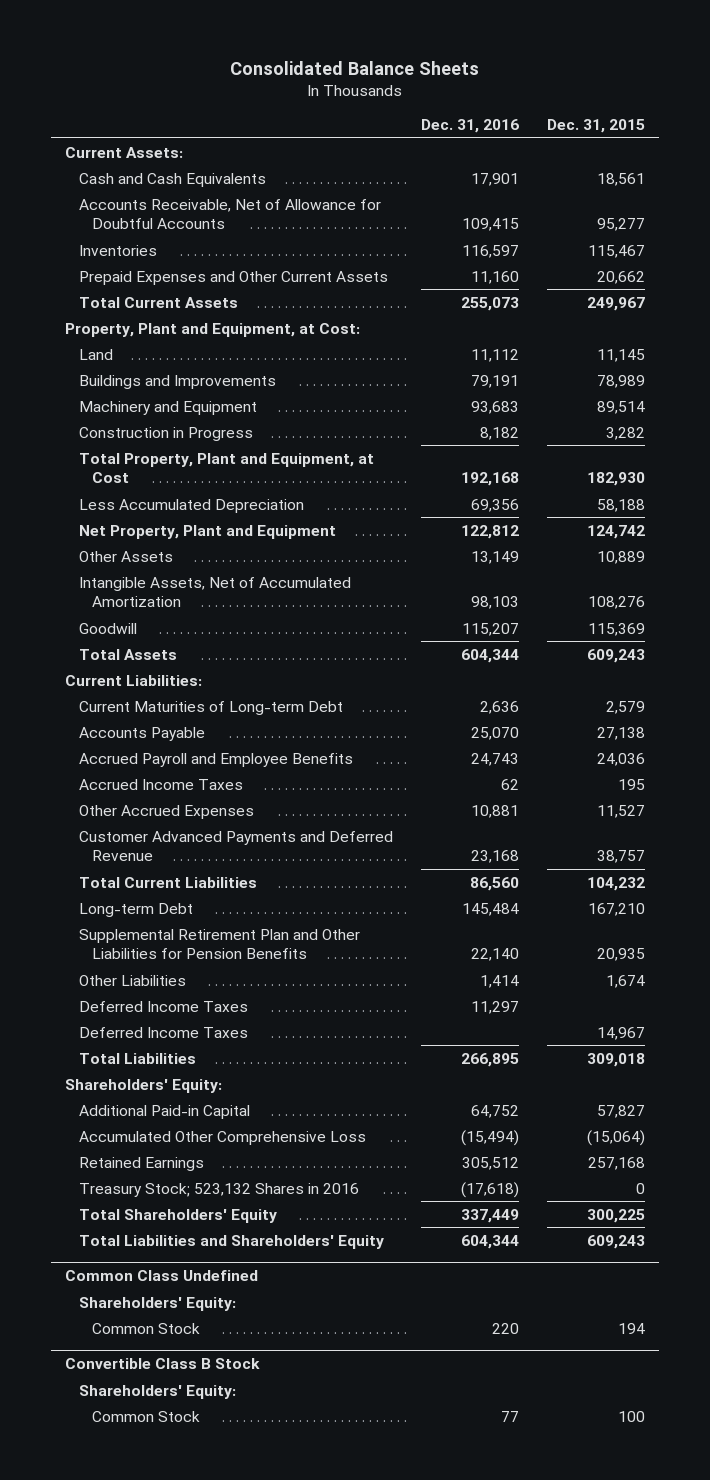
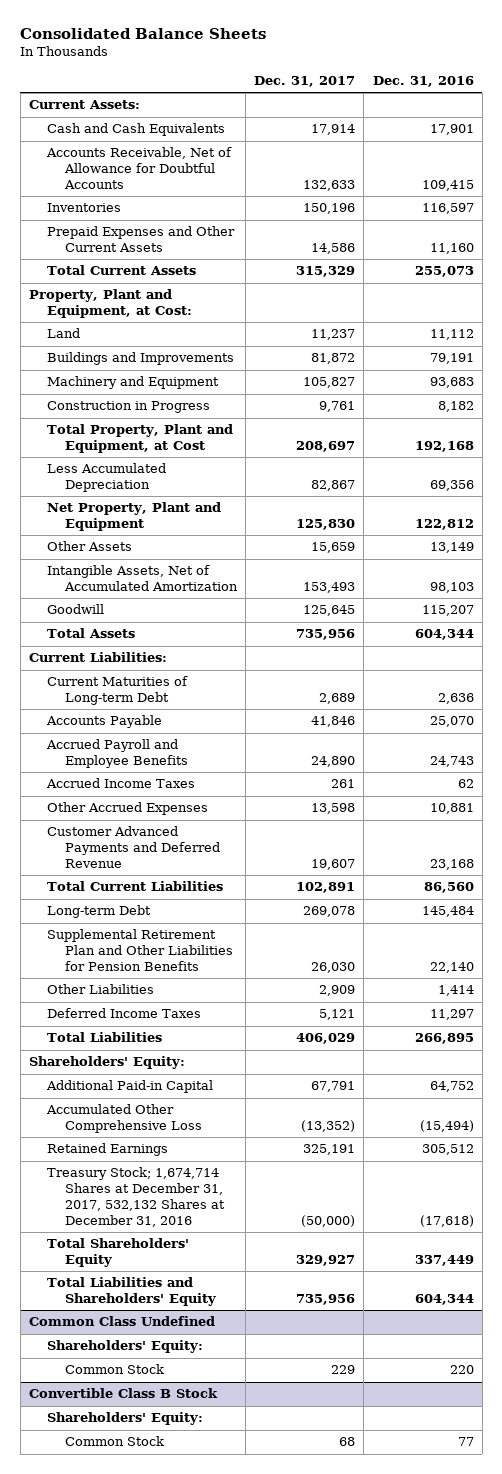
[546,119,645,134] Dec. 31, 2015 -> none
none -> [254,75,356,87] Dec. 31, 2017
[78,1026,248,1038] Deferred Income Taxes -> none
[78,1182,359,1197] Treasury Stock; 523,132 Shares in 2016 -> [46,1167,225,1227] Treasury Stock; 1,674,714 Shares at December 31, 2017, 532,132 Shares at December 31, 2016

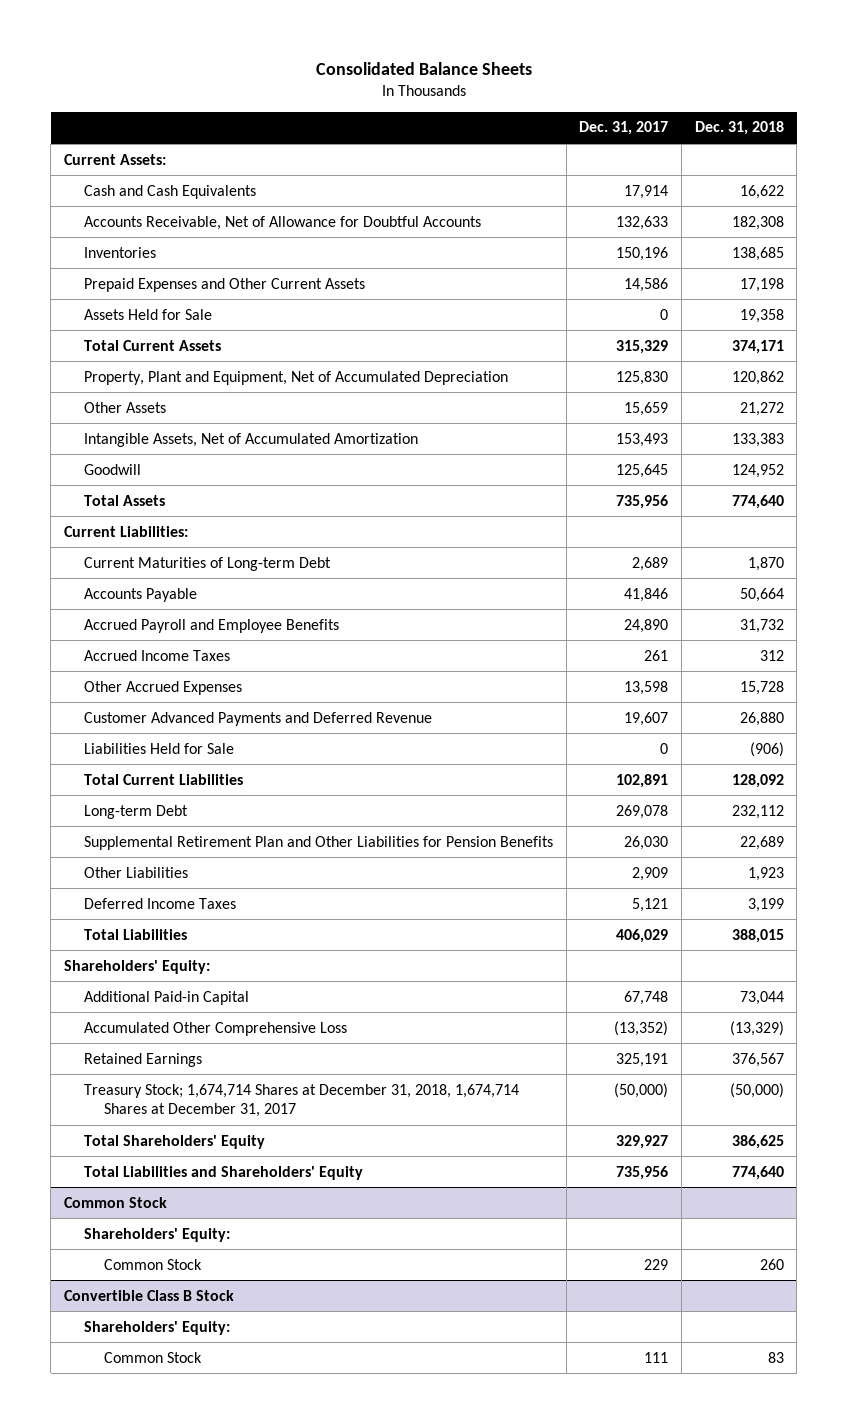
[372,75,474,87] Dec. 31, 2016 -> none
none -> [694,121,784,136] Dec. 31, 2018
none -> [84,308,213,320] Assets Held for Sale
[28,289,192,319] Property, Plant and Equipment, at Cost: -> none
[46,328,80,339] Land -> none
[46,352,234,366] Buildings and Improvements -> none
[46,376,219,390] Machinery and Equipment -> none
[46,401,210,414] Construction in Progress -> none
[46,424,233,454] Total Property, Plant and Equipment, at Cost -> none
[46,463,166,493] Less Accumulated Depreciation -> none
[46,502,221,532] Net Property, Plant and Equipment -> [84,370,509,385] Property, Plant and Equipment, Net of Accumulated Depreciation
none -> [84,742,235,754] Liabilities Held for Sale
[311,1081,356,1093] 67,791 -> [624,990,669,1005] 67,748
[46,1167,225,1227] Treasury Stock; 1,674,714 Shares at December 31, 2017, 532,132 Shares at December 31, 2016 -> [84,1083,520,1117] Treasury Stock; 1,674,714 Shares at December 31, 2018, 1,674,714 Shares at December 31, 2017
[28,1316,215,1327] Common Class Undefined -> [63,1196,167,1208] Common Stock
[339,1437,356,1447] 68 -> [644,1351,669,1363] 111

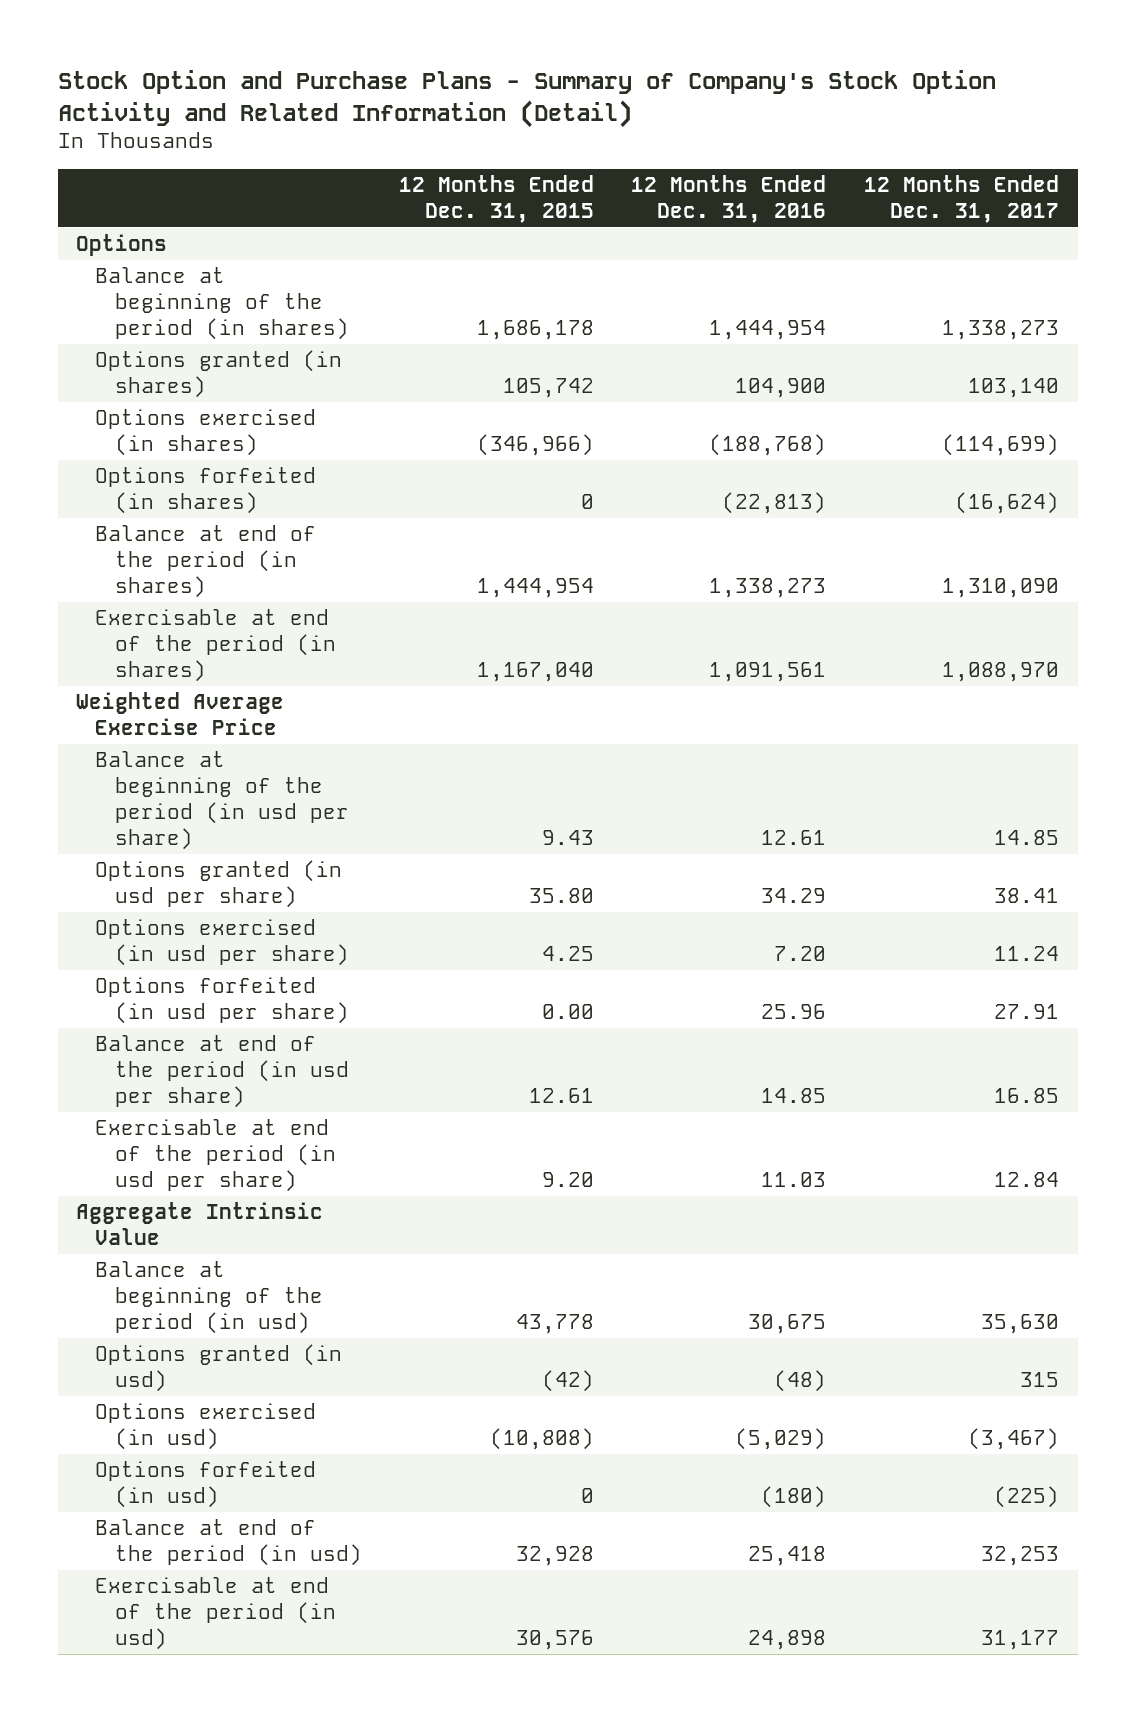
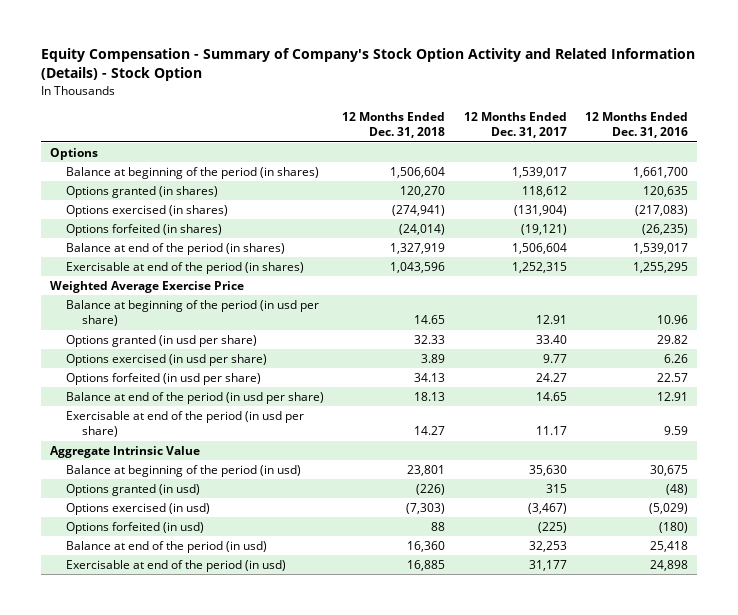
[57,70,996,128] Stock Option and Purchase Plans - Summary of Company's Stock Option Activity and Related Information (Detail) -> [40,48,695,82] Equity Compensation - Summary of Company's Stock Option Activity and Related Information (Details) - Stock Option
[399,174,595,223] 12 Months Ended Dec. 31, 2015 -> none
none -> [342,112,446,139] 12 Months Ended Dec. 31, 2018
[709,320,827,341] 1,444,954 -> [632,167,688,179] 1,661,700
[941,320,1059,341] 1,338,273 -> [511,167,567,179] 1,539,017
[735,378,827,399] 104,900 -> [642,186,688,198] 120,635
[967,378,1059,399] 103,140 -> [521,186,567,198] 118,612
[709,434,827,457] (188,768) -> [634,205,688,217] (217,083)
[941,434,1059,457] (114,699) -> [513,205,567,217] (131,904)
[722,492,827,515] (22,813) -> [641,224,688,236] (26,235)
[954,492,1059,515] (16,624) -> [520,224,567,236] (19,121)
[709,578,827,599] 1,338,273 -> [632,243,688,255] 1,539,017
[941,578,1059,599] 1,310,090 -> [511,243,567,255] 1,506,604
[709,662,827,683] 1,091,561 -> [632,262,688,274] 1,255,295
[941,662,1059,683] 1,088,970 -> [511,262,567,274] 1,252,315
[761,830,827,846] 12.61 -> [656,315,688,325] 10.96
[993,830,1059,846] 14.85 -> [535,315,567,325] 12.91
[761,888,827,904] 34.29 -> [656,335,688,345] 29.82
[993,888,1059,904] 38.41 -> [535,335,567,345] 33.40
[774,946,827,962] 7.20 -> [663,354,688,364] 6.26
[993,946,1059,962] 11.24 -> [542,354,567,364] 9.77
[761,1004,827,1020] 25.96 -> [656,373,688,383] 22.57
[993,1004,1059,1020] 27.91 -> [535,373,567,383] 24.27
[761,1088,827,1104] 14.85 -> [656,392,688,402] 12.91
[993,1088,1059,1104] 16.85 -> [535,392,567,402] 14.65
[761,1172,827,1188] 11.03 -> [663,426,688,436] 9.59
[993,1172,1059,1188] 12.84 -> [535,426,567,436] 11.17

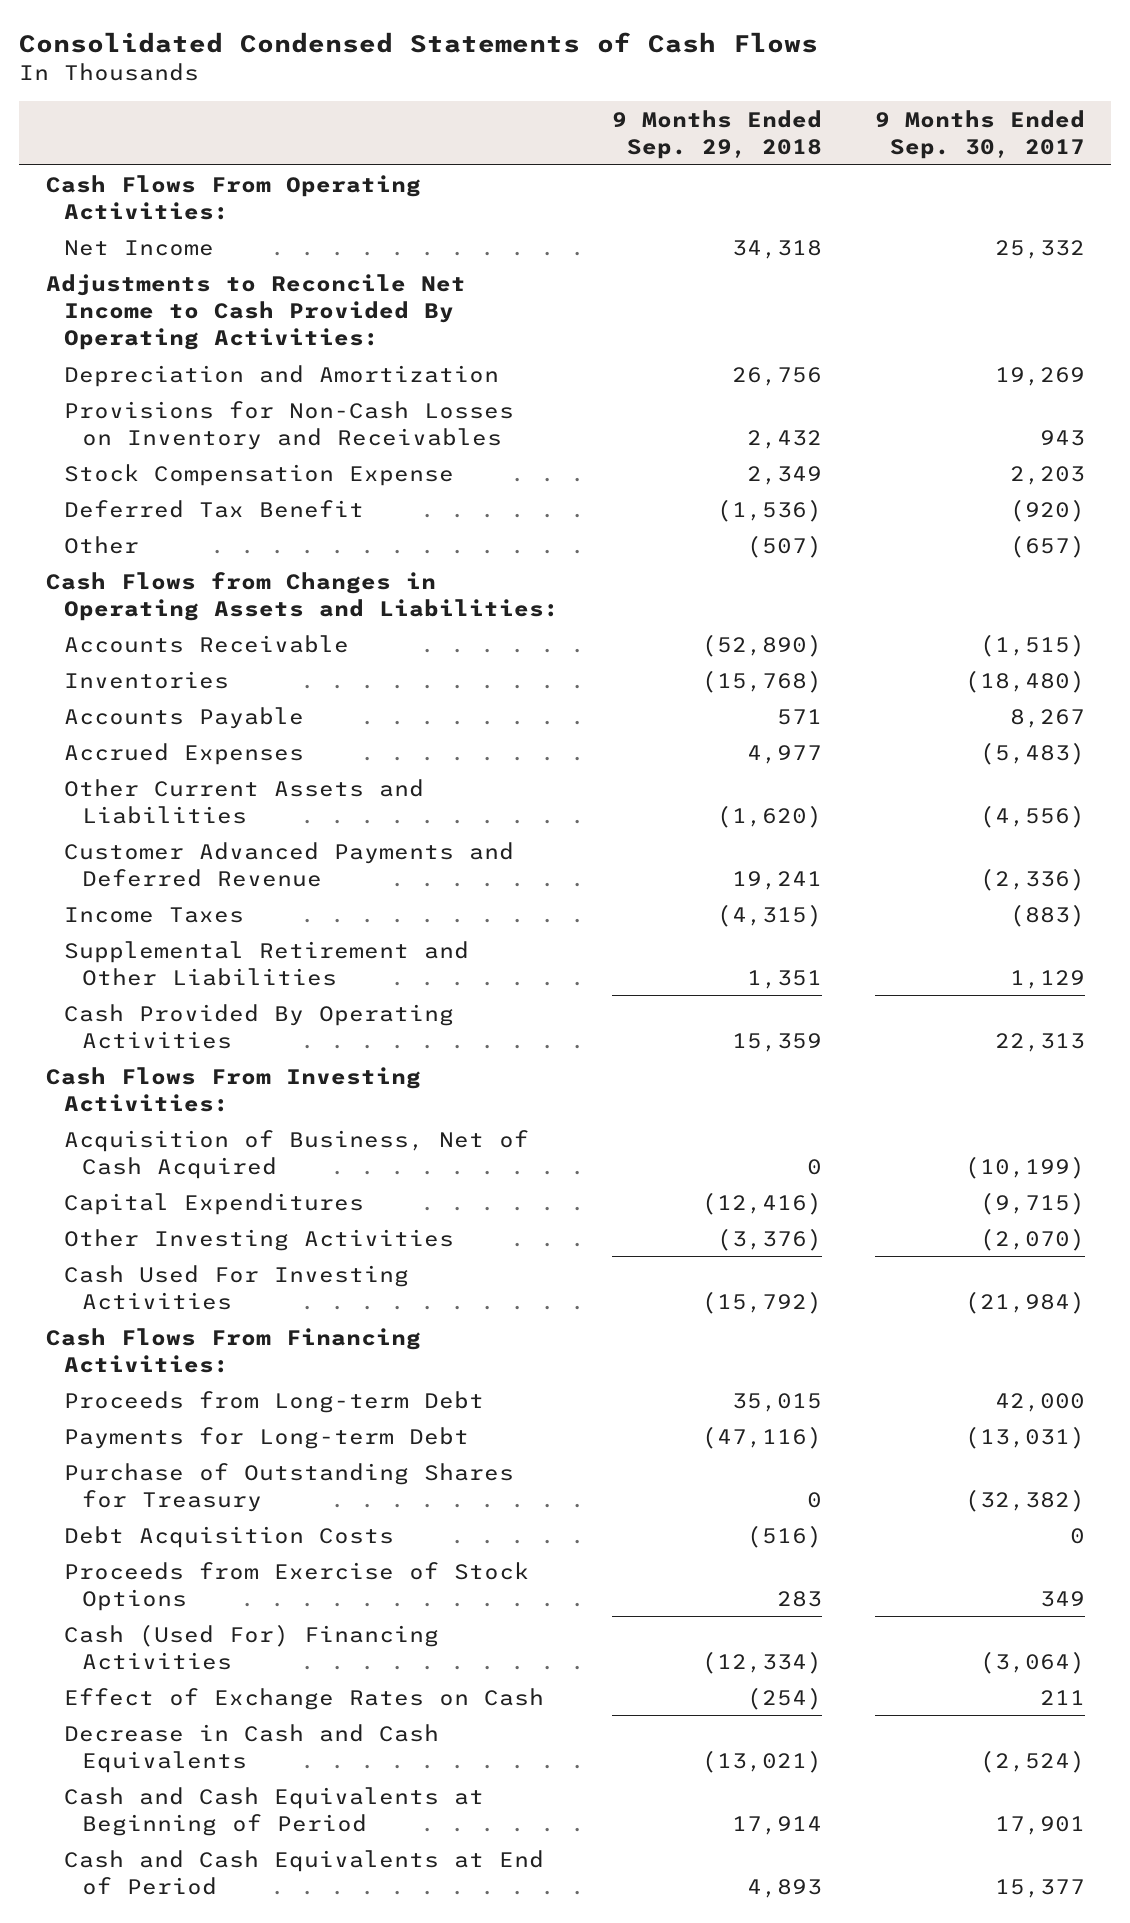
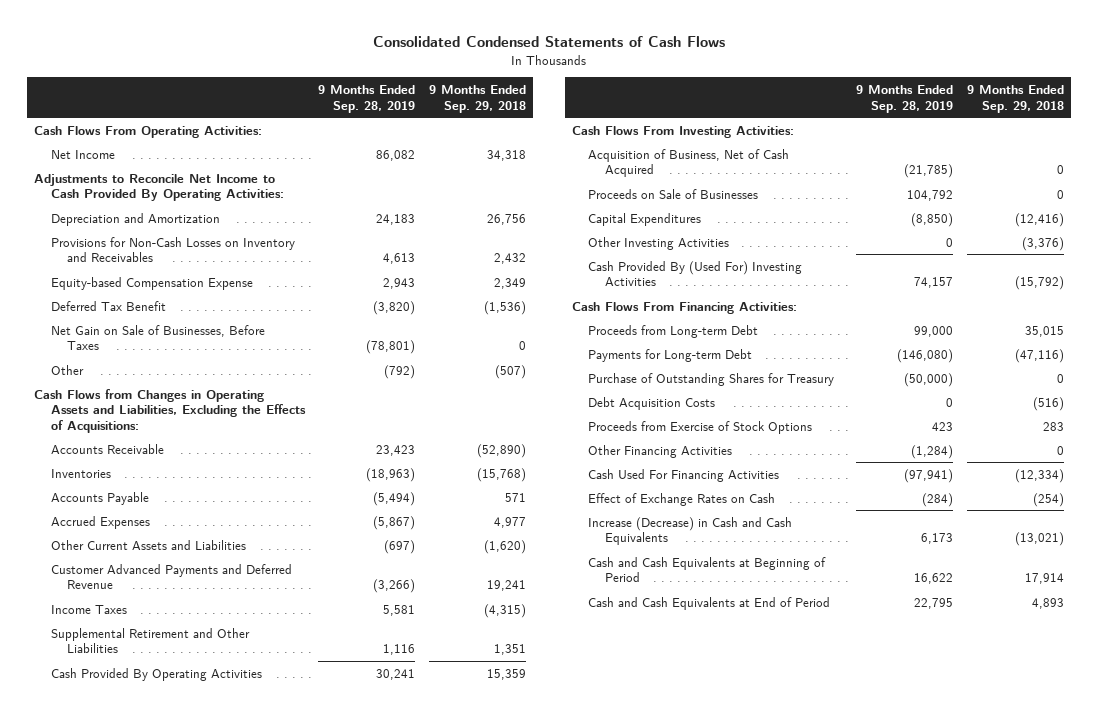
[874,109,1085,159] 9 Months Ended Sep. 30, 2017 -> none
none -> [318,85,416,113] 9 Months Ended Sep. 28, 2019
[63,463,454,486] Stock Compensation Expense -> [50,276,253,290] Equity-based Compensation Expense
none -> [50,324,265,351] Net Gain on Sale of Businesses, Before Taxes
[45,571,559,621] Cash Flows from Changes in Operating Assets and Liabilities: -> [34,388,306,433] Cash Flows from Changes in Operating Assets and Liabilities, Excluding the Effects of Acquisitions:
none -> [588,188,759,199] Proceeds on Sale of Businesses
[63,1264,409,1310] Cash Used For Investing Activities -> [588,260,803,287] Cash Provided By (Used For) Investing Activities
none -> [588,444,733,458] Other Financing Activities
[63,1623,439,1670] Cash (Used For) Financing Activities -> [588,468,780,482] Cash Used For Financing Activities
[63,1723,439,1773] Decrease in Cash and Cash Equivalents -> [588,516,793,546] Increase (Decrease) in Cash and Cash Equivalents

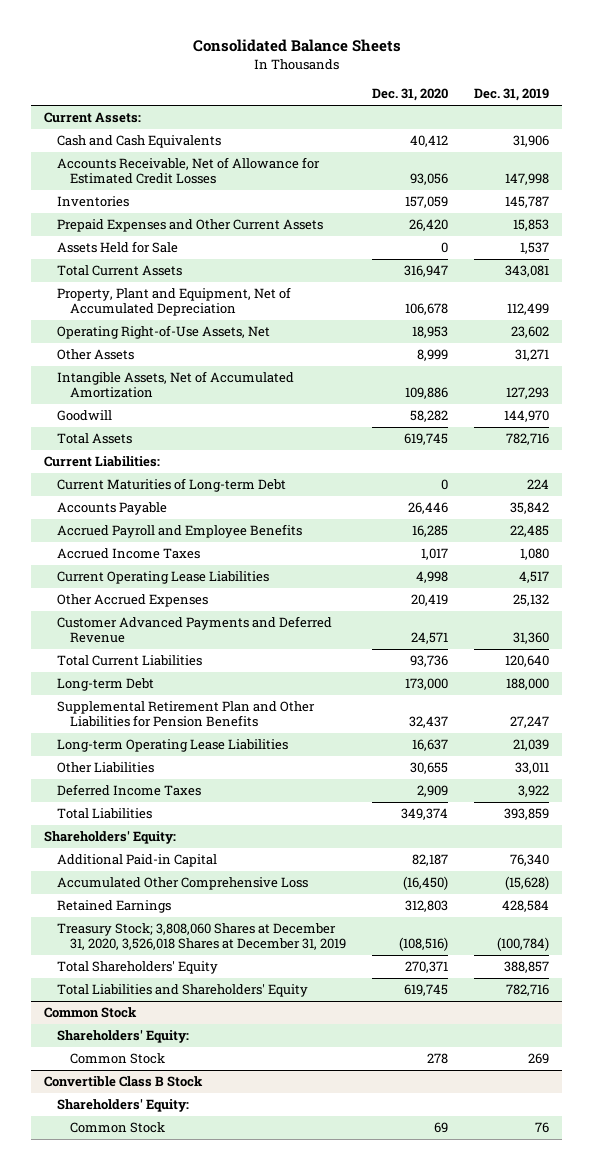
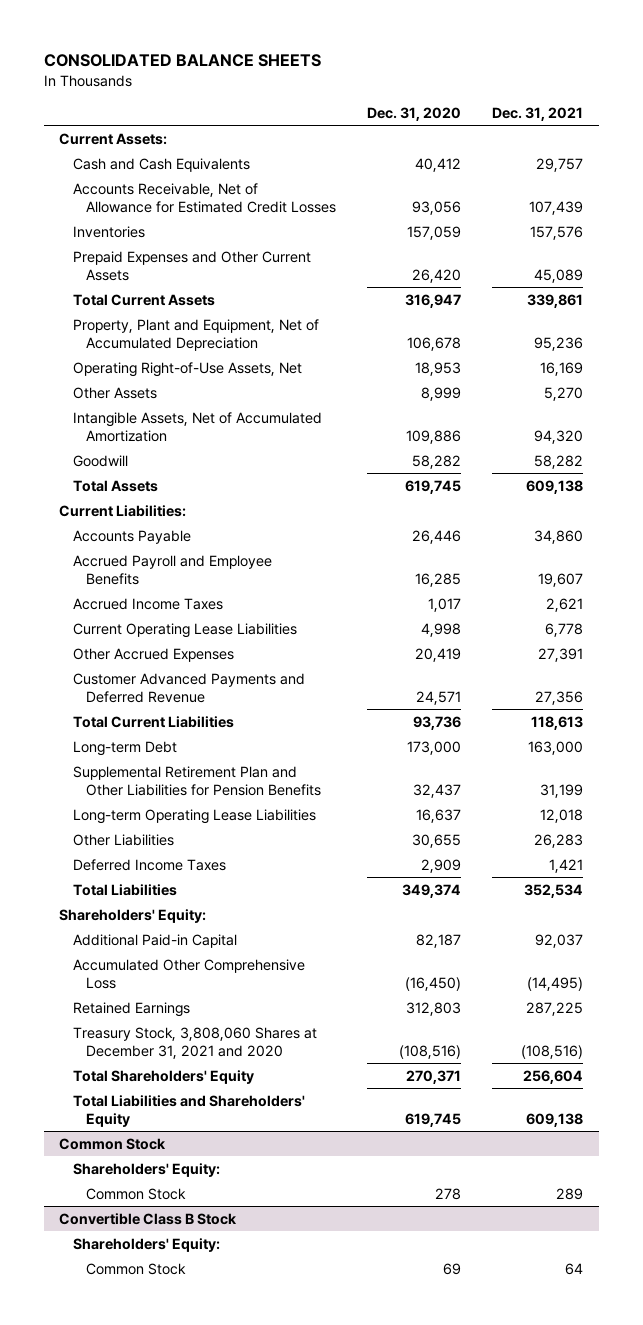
[192,39,401,53] Consolidated Balance Sheets -> [43,54,321,68] CONSOLIDATED BALANCE SHEETS
[474,88,550,102] Dec. 31, 2019 -> none
none -> [492,106,584,121] Dec. 31, 2021
[57,241,179,254] Assets Held for Sale -> none
[57,478,287,493] Current Maturities of Long-term Debt -> none
[57,923,347,951] Treasury Stock; 3,808,060 Shares at December 31, 2020, 3,526,018 Shares at December 31, 2019 -> [72,1026,317,1059] Treasury Stock, 3,808,060 Shares at December 31, 2021 and 2020

